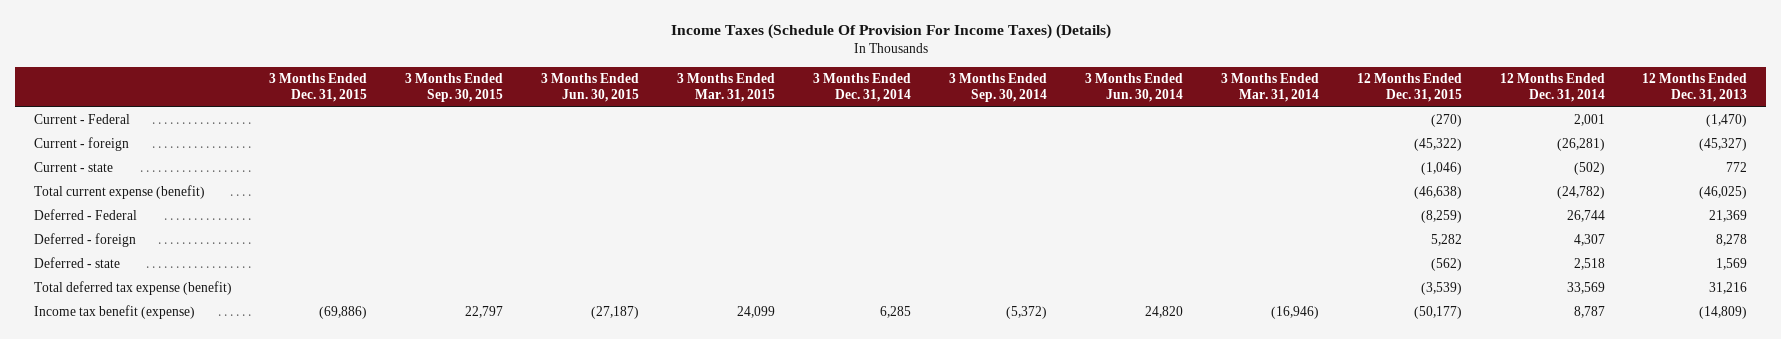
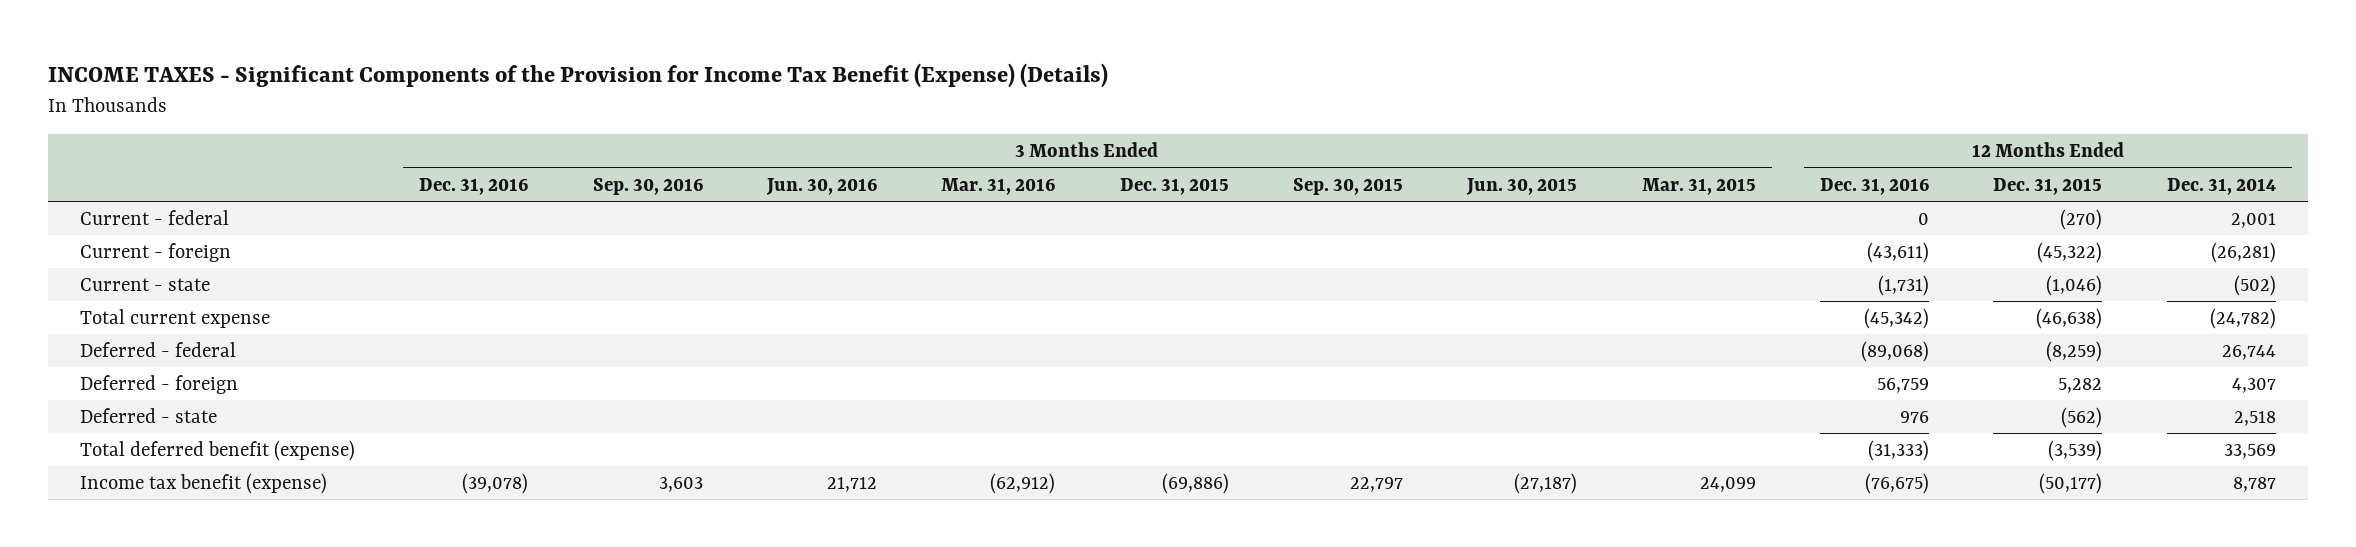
[670,24,1111,40] Income Taxes (Schedule Of Provision For Income Taxes) (Details) -> [47,63,1108,89] INCOME TAXES - Significant Components of the Provision for Income Tax Benefit (Expense) (Details)
[813,73,912,102] 3 Months Ended Dec. 31, 2014 -> none
[948,73,1047,102] 3 Months Ended Sep. 30, 2014 -> none
[1084,73,1183,102] 3 Months Ended Jun. 30, 2014 -> none
[1220,73,1319,102] 3 Months Ended Mar. 31, 2014 -> none
[1642,73,1748,102] 12 Months Ended Dec. 31, 2013 -> none
none -> [419,177,529,195] Dec. 31, 2016
none -> [592,177,703,195] Sep. 30, 2016
none -> [765,177,877,195] Jun. 30, 2016
none -> [941,177,1056,195] Mar. 31, 2016
none -> [1819,177,1929,195] Dec. 31, 2016
[33,114,130,125] Current - Federal -> [79,210,229,226] Current - federal
[33,185,205,200] Total current expense (benefit) -> [79,309,270,329] Total current expense
[33,209,137,221] Deferred - Federal -> [79,342,236,358] Deferred - federal
[33,281,232,296] Total deferred tax expense (benefit) -> [79,440,355,462] Total deferred benefit (expense)

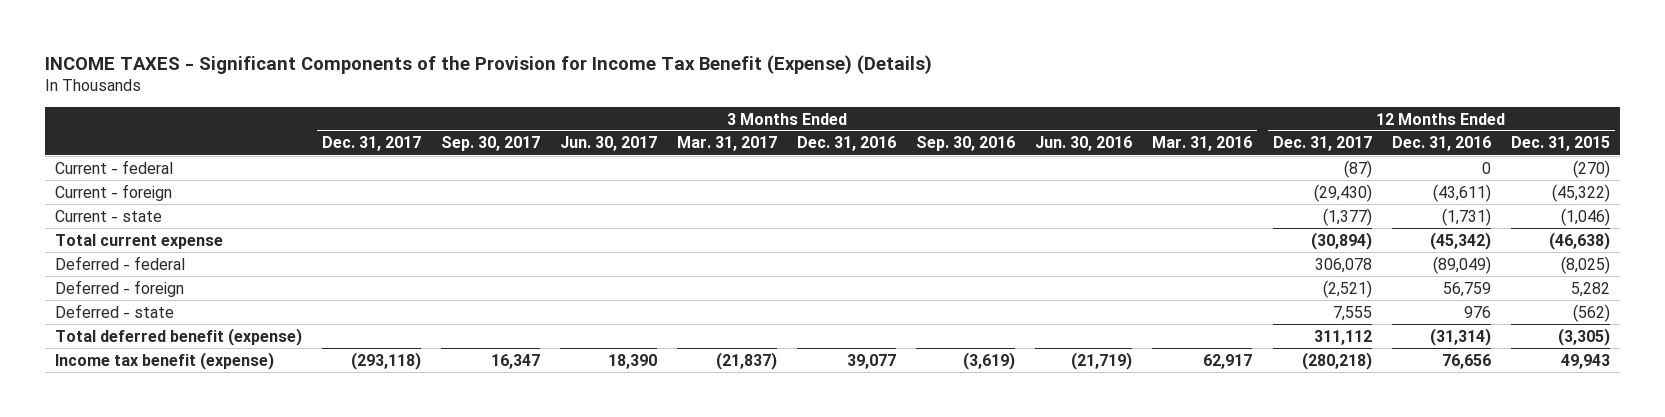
[1119,177,1229,195] Dec. 31, 2015 -> none
[1292,177,1403,195] Sep. 30, 2015 -> none
[1466,177,1578,195] Jun. 30, 2015 -> none
[1641,177,1756,195] Mar. 31, 2015 -> none
[2166,177,2276,195] Dec. 31, 2014 -> none
none -> [321,136,421,152] Dec. 31, 2017
none -> [441,136,541,152] Sep. 30, 2017
none -> [560,136,658,152] Jun. 30, 2017
none -> [677,136,778,152] Mar. 31, 2017
none -> [1272,136,1372,152] Dec. 31, 2017
[1860,341,1929,363] (89,068) -> [1432,255,1491,274] (89,049)
[2046,341,2103,363] (8,259) -> [1560,255,1610,274] (8,025)
[1867,440,1929,462] (31,333) -> [1429,327,1491,346] (31,314)
[2048,440,2103,462] (3,539) -> [1557,327,1610,346] (3,305)
[462,473,529,495] (39,078) -> [847,353,897,369] 39,077
[658,477,703,493] 3,603 -> [963,351,1016,370] (3,619)
[826,477,877,493] 21,712 -> [1071,351,1133,370] (21,719)
[990,473,1056,495] (62,912) -> [1203,353,1253,369] 62,917
[1864,473,1929,495] (76,675) -> [1441,353,1491,369] 76,656
[2039,473,2103,495] (50,177) -> [1560,353,1610,369] 49,943

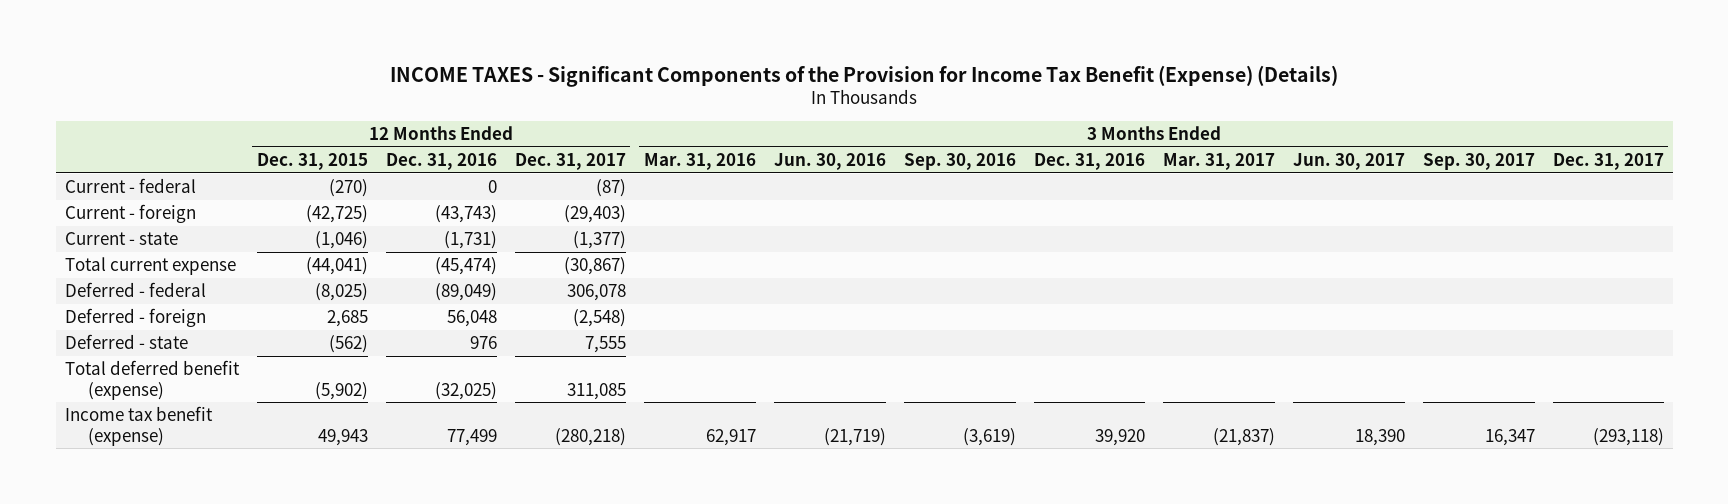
[1313,183,1372,202] (29,430) -> [563,205,626,224] (29,403)
[1432,183,1491,202] (43,611) -> [434,205,497,224] (43,743)
[1551,183,1610,202] (45,322) -> [305,205,368,224] (42,725)
[1310,231,1372,250] (30,894) -> [563,257,626,276] (30,867)
[1429,231,1491,250] (45,342) -> [434,257,497,276] (45,474)
[1548,231,1610,250] (46,638) -> [305,257,368,276] (44,041)
[1322,279,1372,298] (2,521) -> [572,309,626,328] (2,548)
[1442,281,1491,297] 56,759 -> [446,310,497,328] 56,048
[1570,281,1610,297] 5,282 -> [326,310,368,328] 2,685
[1313,329,1372,345] 311,112 -> [566,382,626,400] 311,085
[1429,327,1491,346] (31,314) -> [434,381,497,400] (32,025)
[1557,327,1610,346] (3,305) -> [314,381,368,400] (5,902)
[847,353,897,369] 39,077 -> [1094,428,1145,446] 39,920
[1441,353,1491,369] 76,656 -> [446,428,497,446] 77,499

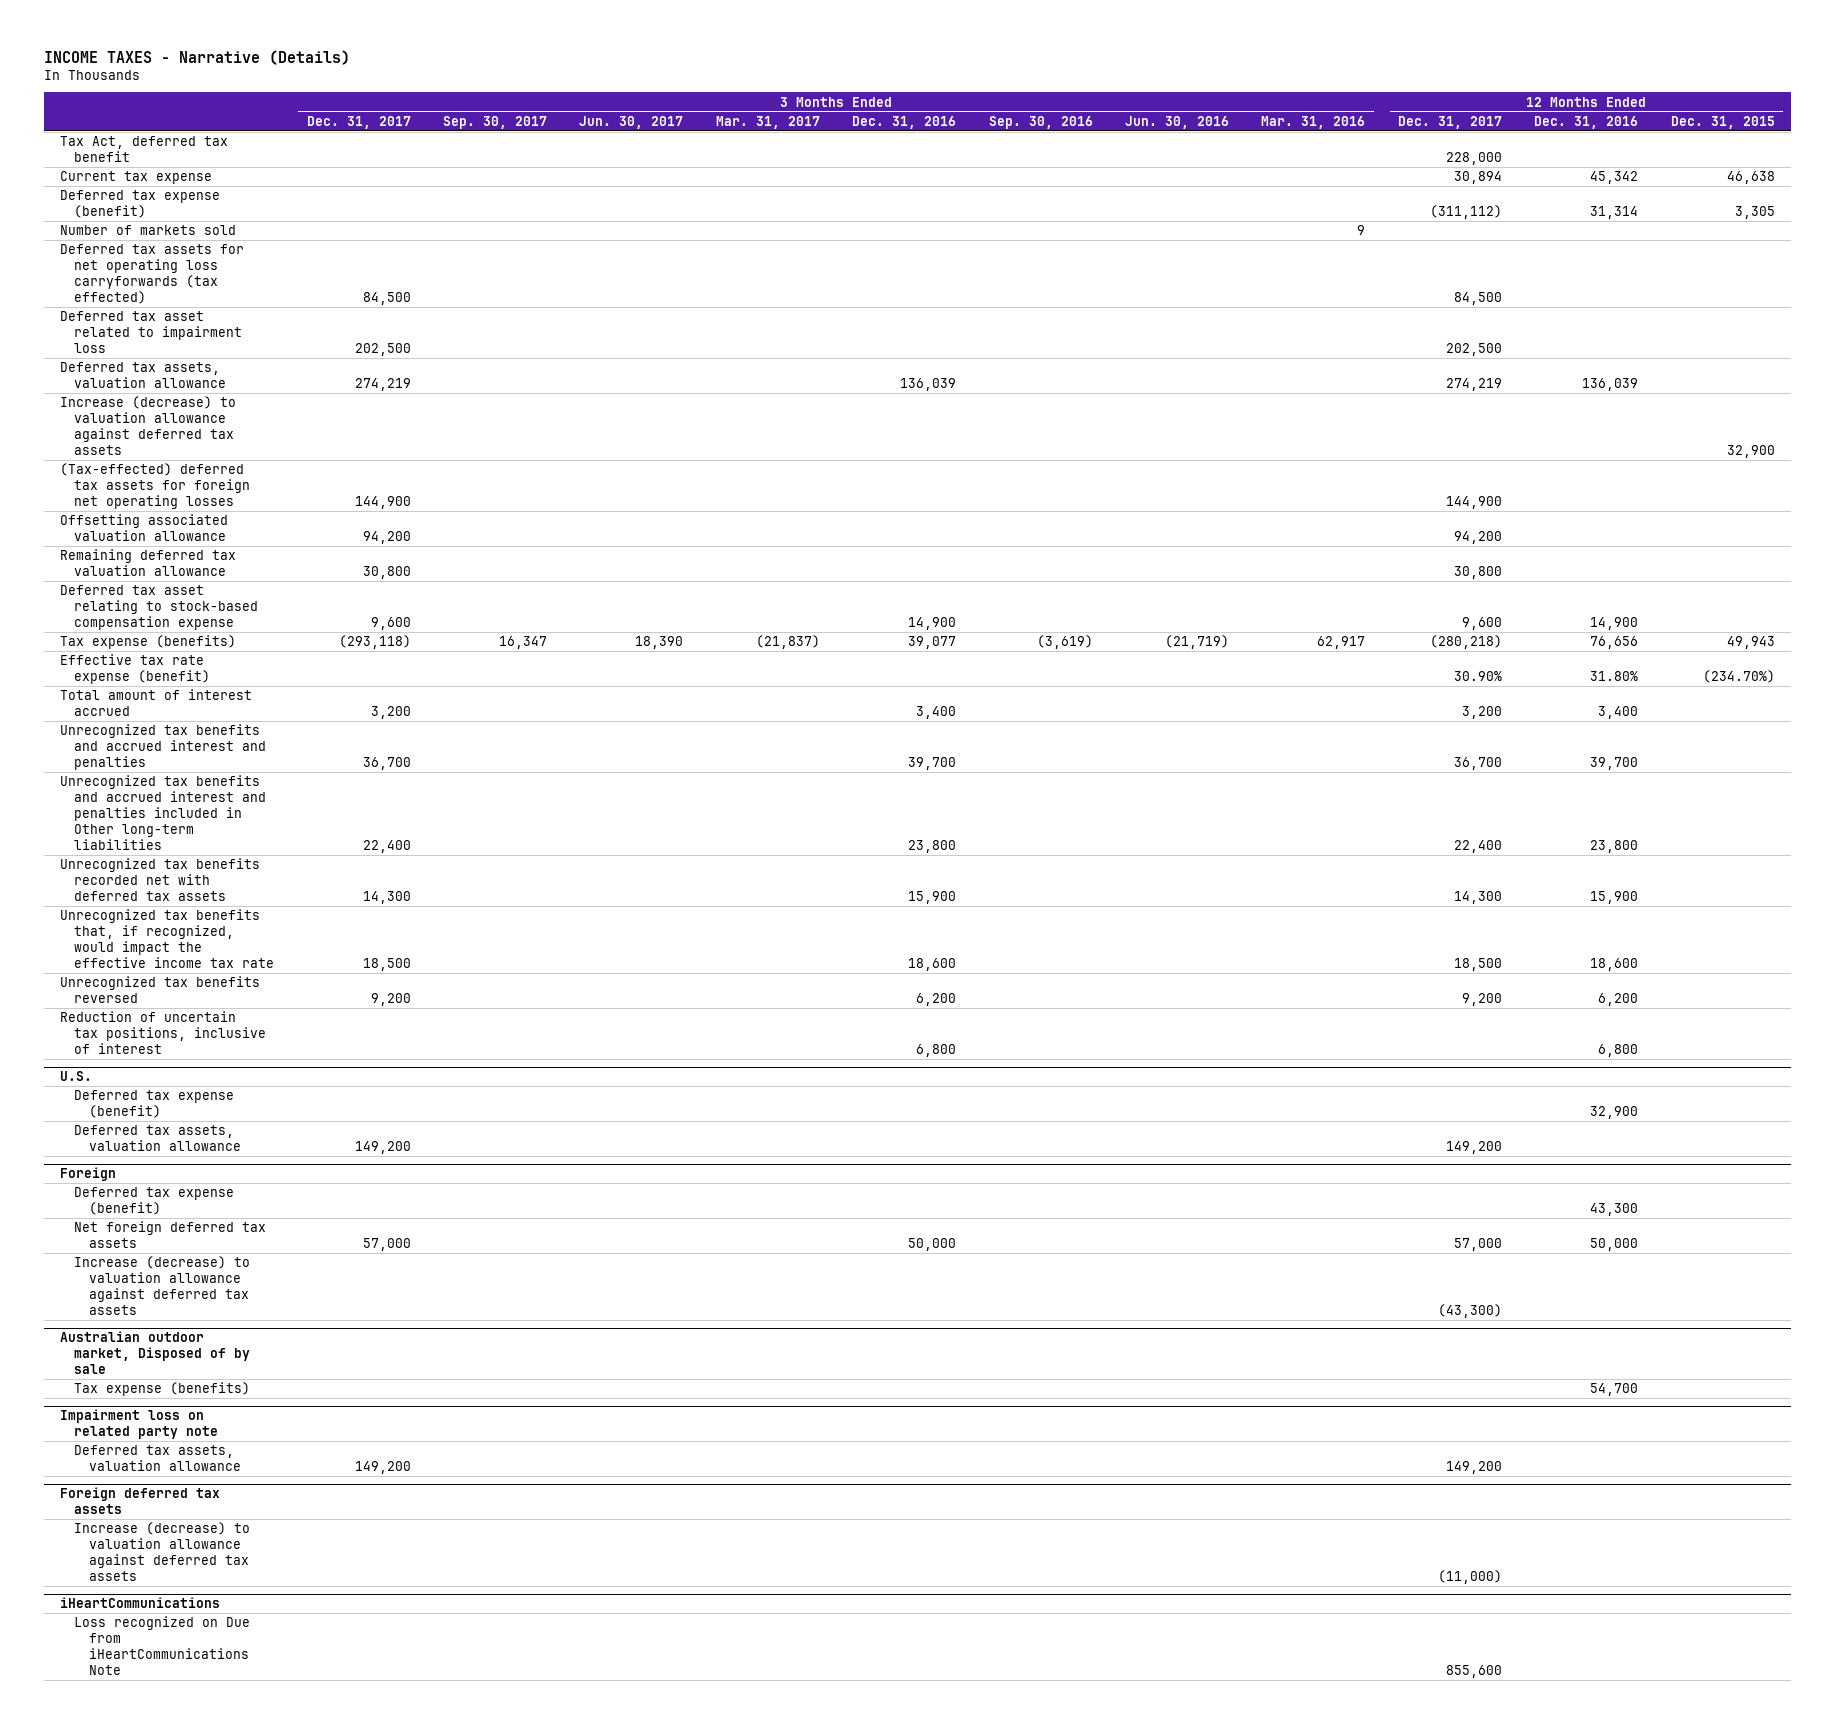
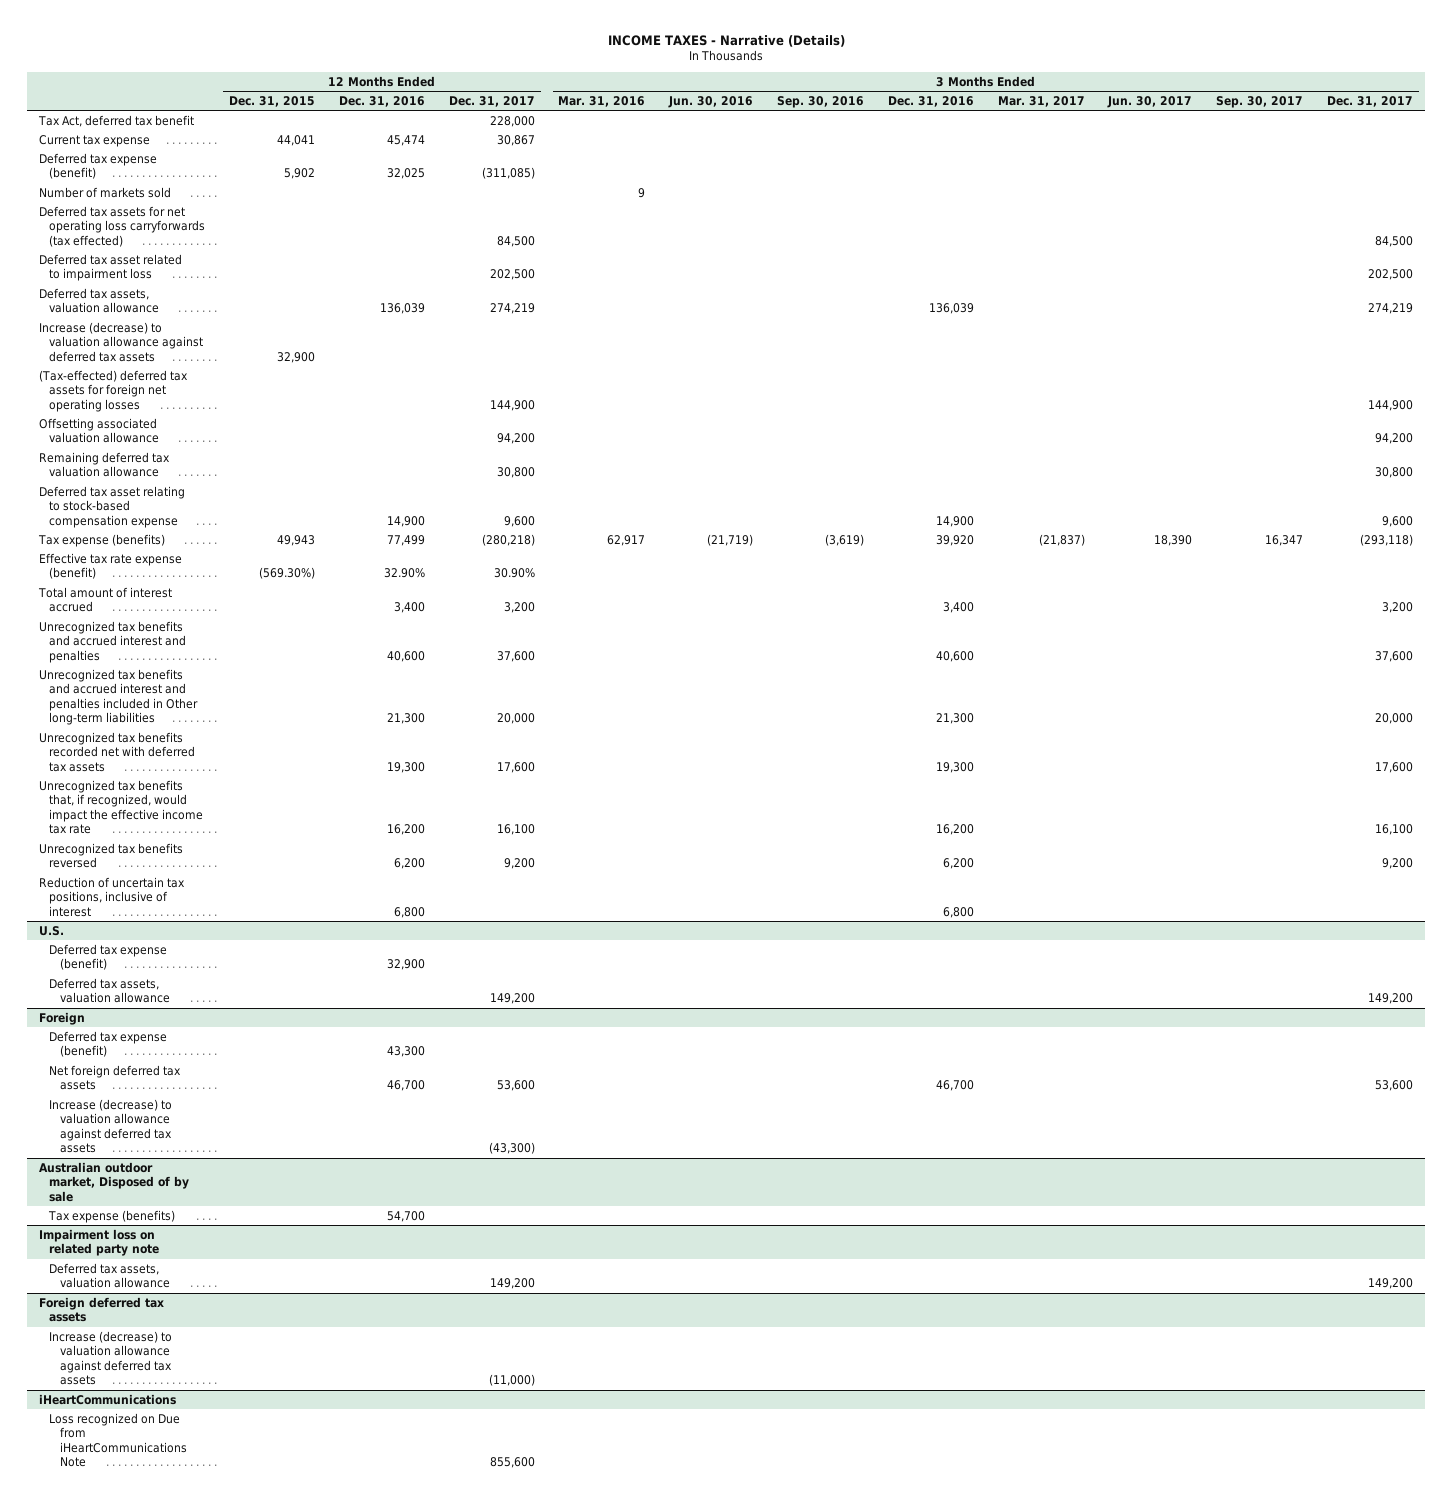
[1453,171,1502,185] 30,894 -> [496,134,535,146] 30,867
[1590,171,1639,185] 45,342 -> [386,134,425,146] 45,474
[1726,171,1775,185] 46,638 -> [277,134,316,146] 44,041
[1429,205,1502,220] (311,112) -> [481,167,535,180] (311,085)
[1590,206,1639,220] 31,314 -> [386,168,425,180] 32,025
[1734,206,1775,220] 3,305 -> [284,168,316,180] 5,902
[908,636,957,650] 39,077 -> [935,534,974,546] 39,920
[1590,636,1639,650] 76,656 -> [386,534,425,546] 77,499
[1590,671,1639,682] 31.80% -> [383,568,425,579] 32.90%
[1702,670,1775,684] (234.70%) -> [259,567,316,580] (569.30%)
[362,757,411,771] 36,700 -> [1374,650,1413,662] 37,600
[908,757,957,771] 39,700 -> [935,650,974,662] 40,600
[1453,757,1502,771] 36,700 -> [496,650,535,662] 37,600
[1590,757,1639,771] 39,700 -> [386,650,425,662] 40,600
[362,840,411,854] 22,400 -> [1374,713,1413,725] 20,000
[908,840,957,854] 23,800 -> [935,713,974,725] 21,300
[1453,840,1502,854] 22,400 -> [496,713,535,725] 20,000
[1590,840,1639,854] 23,800 -> [386,713,425,725] 21,300
[362,891,411,905] 14,300 -> [1374,761,1413,773] 17,600
[908,891,957,905] 15,900 -> [935,761,974,773] 19,300
[1453,891,1502,905] 14,300 -> [496,761,535,773] 17,600
[1590,891,1639,905] 15,900 -> [386,761,425,773] 19,300
[362,958,411,972] 18,500 -> [1374,824,1413,836] 16,100
[908,958,957,972] 18,600 -> [935,824,974,836] 16,200
[1453,958,1502,972] 18,500 -> [496,824,535,836] 16,100
[1590,958,1639,972] 18,600 -> [386,824,425,836] 16,200
[362,1238,411,1252] 57,000 -> [1374,1080,1413,1092] 53,600
[908,1238,957,1252] 50,000 -> [935,1080,974,1092] 46,700
[1453,1238,1502,1252] 57,000 -> [496,1080,535,1092] 53,600
[1590,1238,1639,1252] 50,000 -> [386,1080,425,1092] 46,700

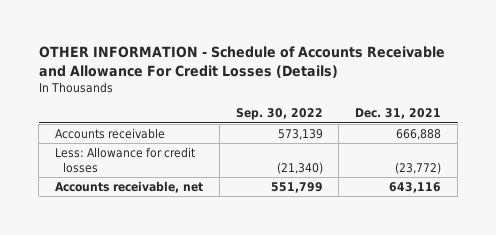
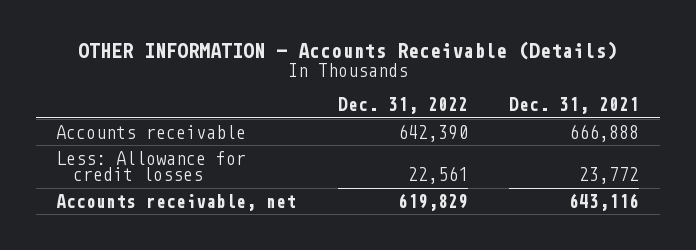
[38,46,445,78] OTHER INFORMATION - Schedule of Accounts Receivable and Allowance For Credit Losses (Details) -> [77,40,617,60] OTHER INFORMATION - Accounts Receivable (Details)
[235,108,323,121] Sep. 30, 2022 -> none
none -> [337,97,468,115] Dec. 31, 2022
[395,162,442,175] (23,772) -> [579,167,640,185] 23,772

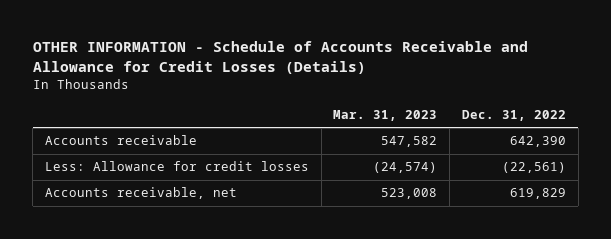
[77,40,617,60] OTHER INFORMATION - Accounts Receivable (Details) -> [32,41,528,74] OTHER INFORMATION - Schedule of Accounts Receivable and Allowance for Credit Losses (Details)
[509,97,640,115] Dec. 31, 2021 -> none
none -> [333,110,438,122] Mar. 31, 2023
[407,166,468,185] 22,561 -> [501,162,566,174] (22,561)

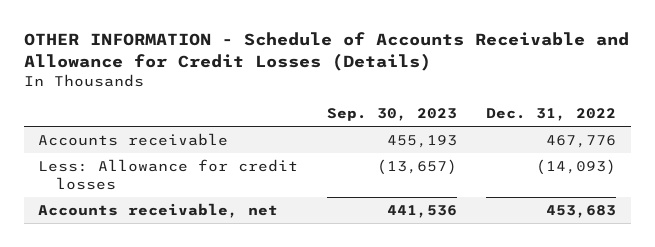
[333,110,438,122] Mar. 31, 2023 -> none
none -> [327,108,458,122] Sep. 30, 2023
[509,136,566,148] 642,390 -> [546,134,617,148] 467,776
[501,162,566,174] (22,561) -> [536,158,617,175] (14,093)
[509,188,566,200] 619,829 -> [546,204,617,218] 453,683

